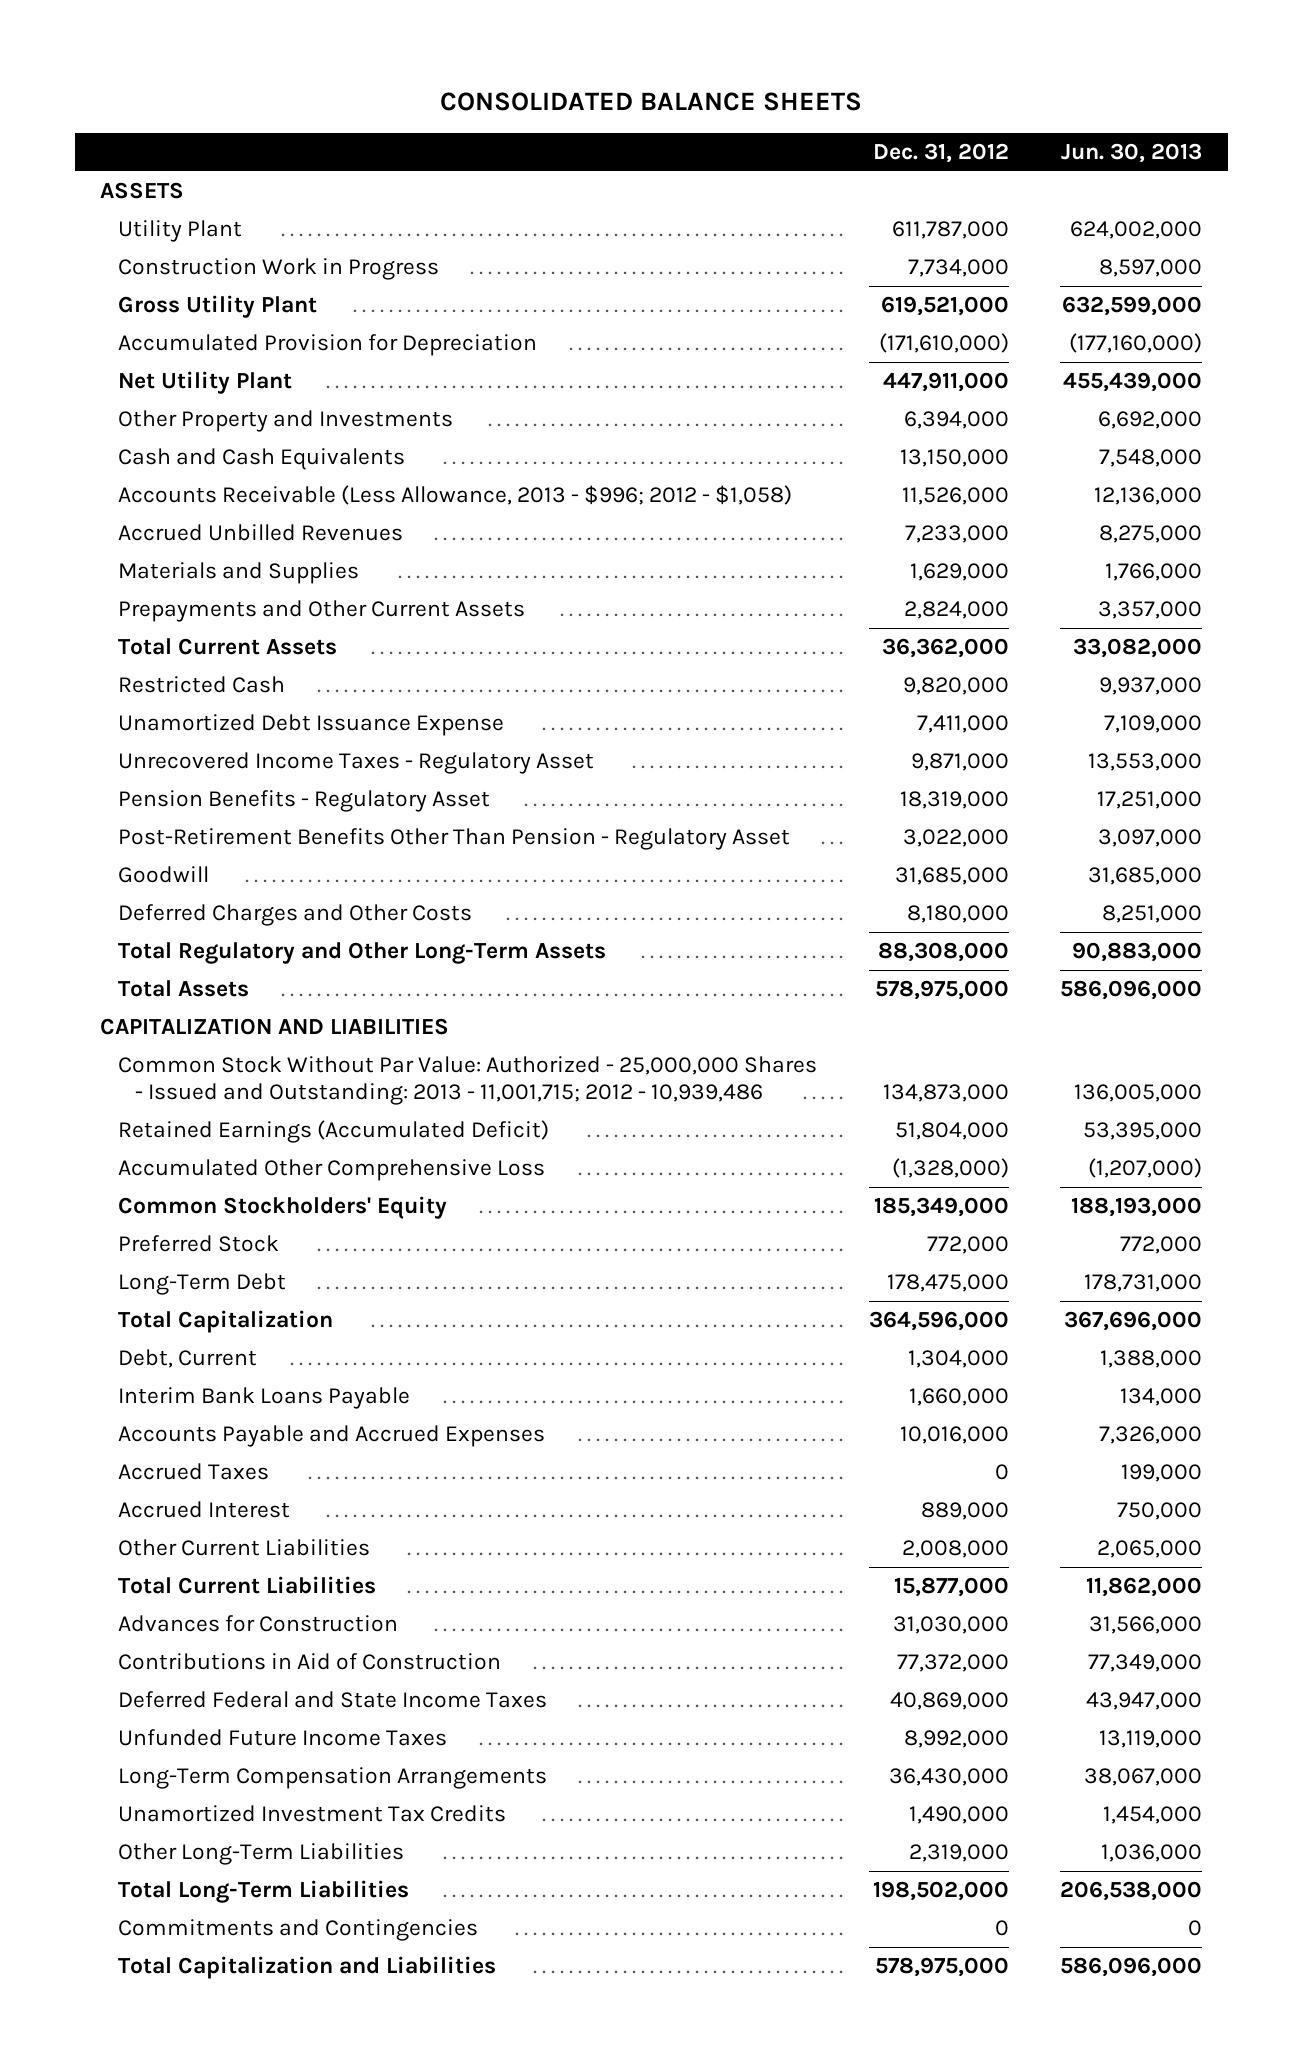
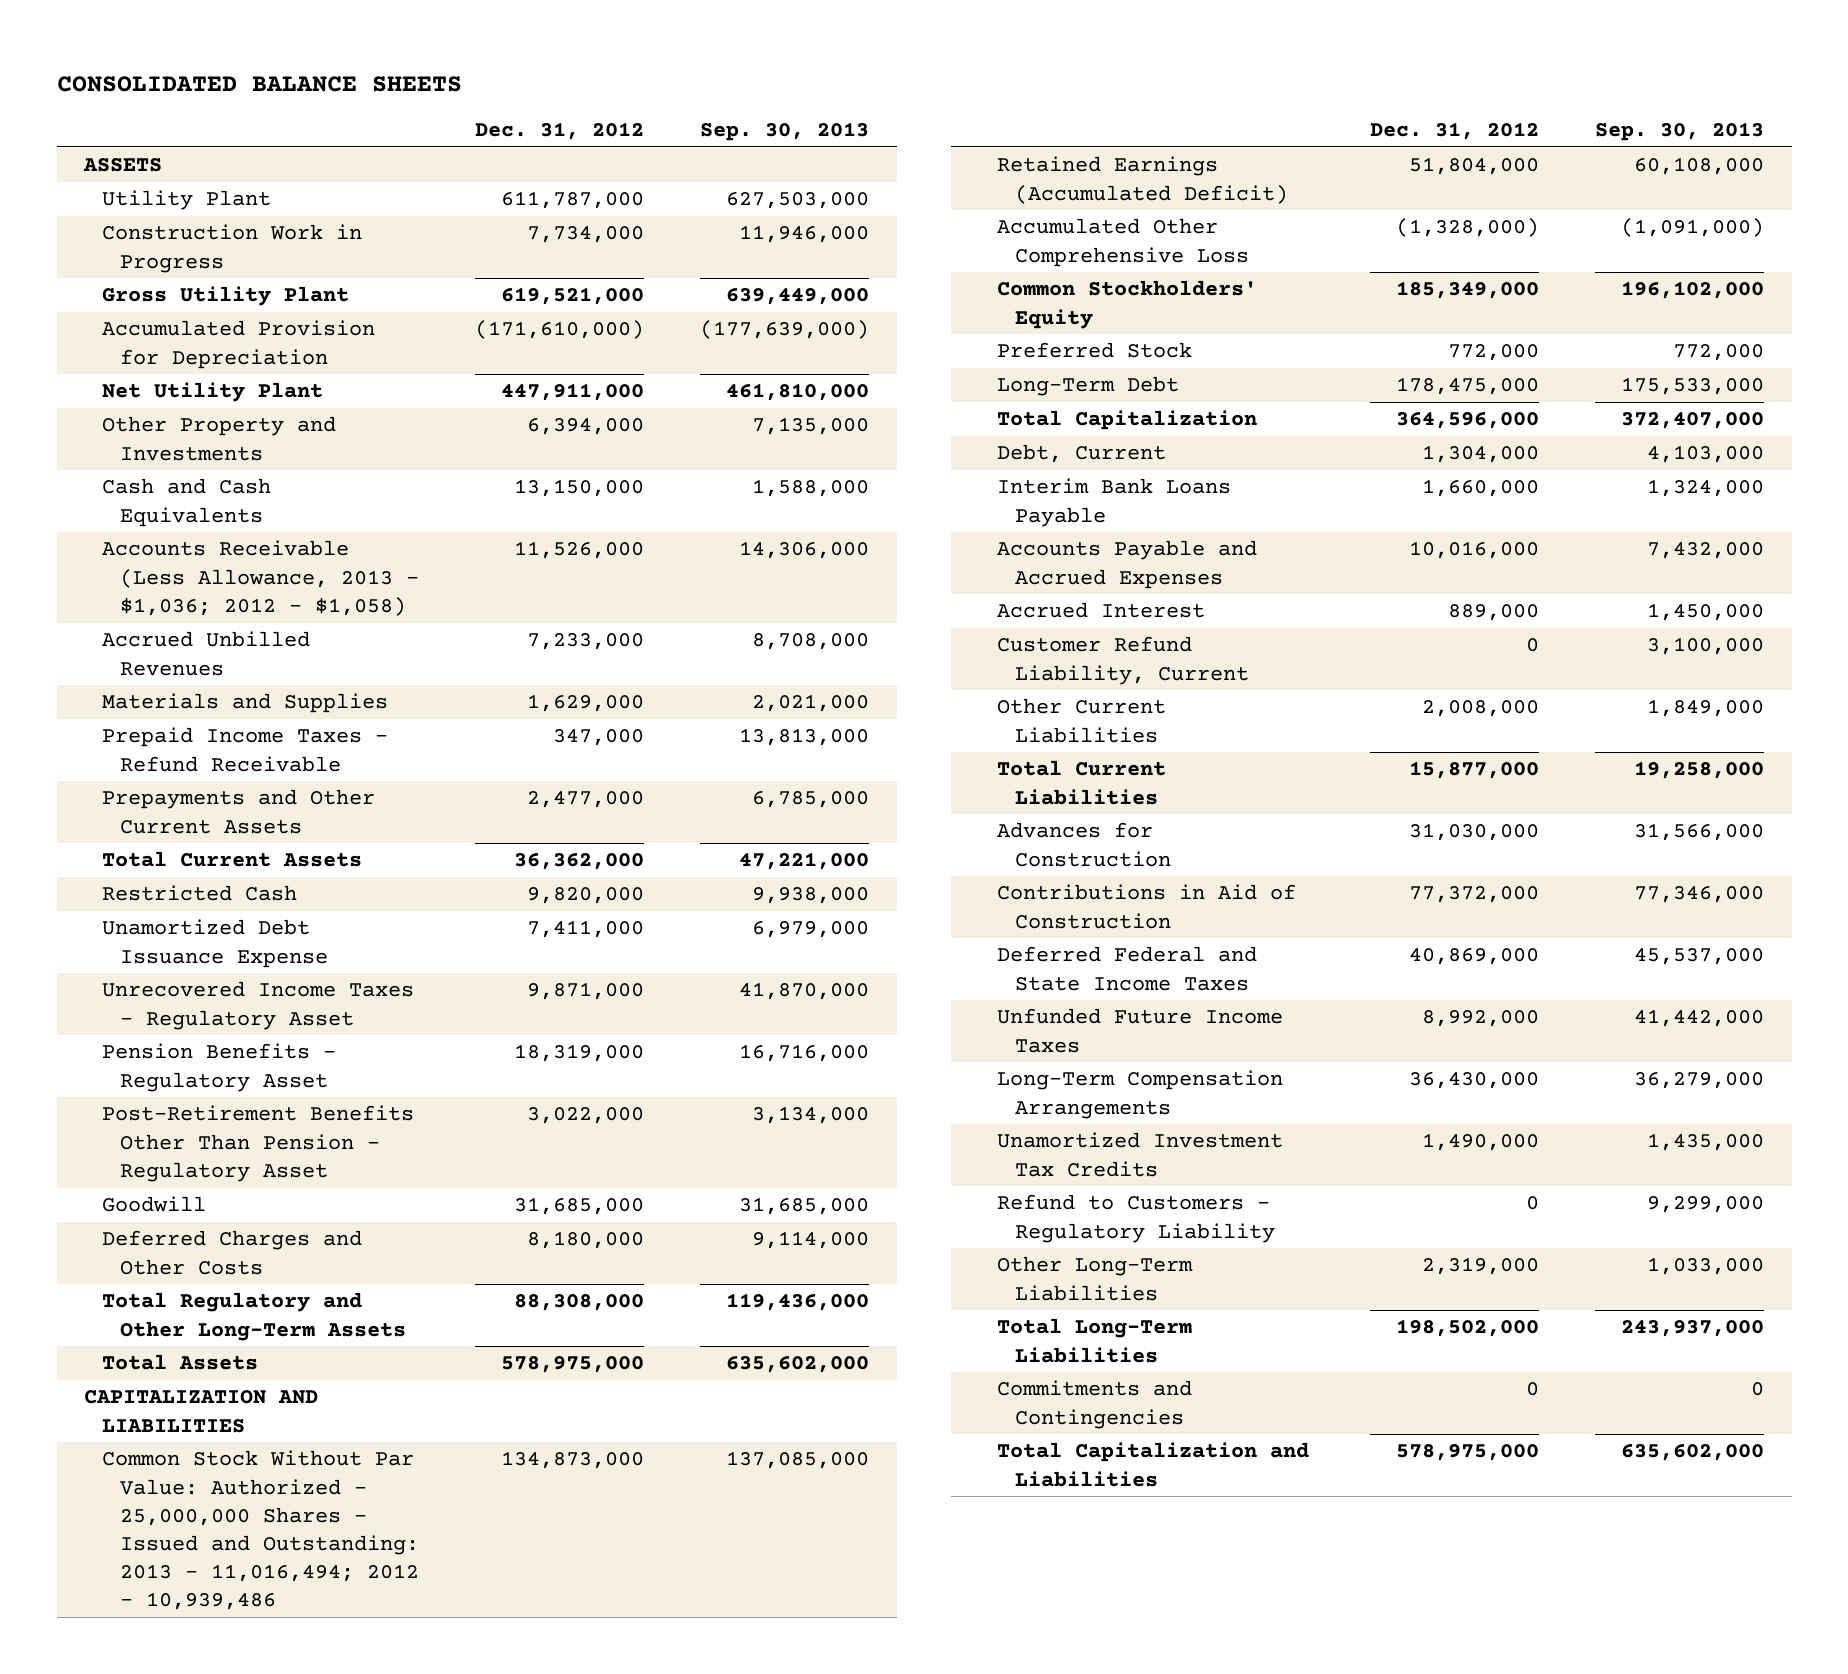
[1061,143,1203,164] Jun. 30, 2013 -> none
none -> [699,121,869,141] Sep. 30, 2013
[117,485,792,506] Accounts Receivable (Less Allowance, 2013 - $996; 2012 - $1,058) -> [102,540,420,616] Accounts Receivable (Less Allowance, 2013 - $1,036; 2012 - $1,058)
none -> [102,727,389,772] Prepaid Income Taxes - Refund Receivable
[903,601,1009,620] 2,824,000 -> [527,791,645,809] 2,477,000
[117,1056,817,1105] Common Stock Without Par Value: Authorized - 25,000,000 Shares - Issued and Outstanding: 2013 - 11,001,715; 2012 - 10,939,486 -> [102,1450,420,1611] Common Stock Without Par Value: Authorized - 25,000,000 Shares - Issued and Outstanding: 2013 - 11,016,494; 2012 - 10,939,486
[117,1463,269,1481] Accrued Taxes -> none
none -> [997,636,1250,685] Customer Refund Liability, Current
none -> [997,1194,1276,1243] Refund to Customers - Regulatory Liability

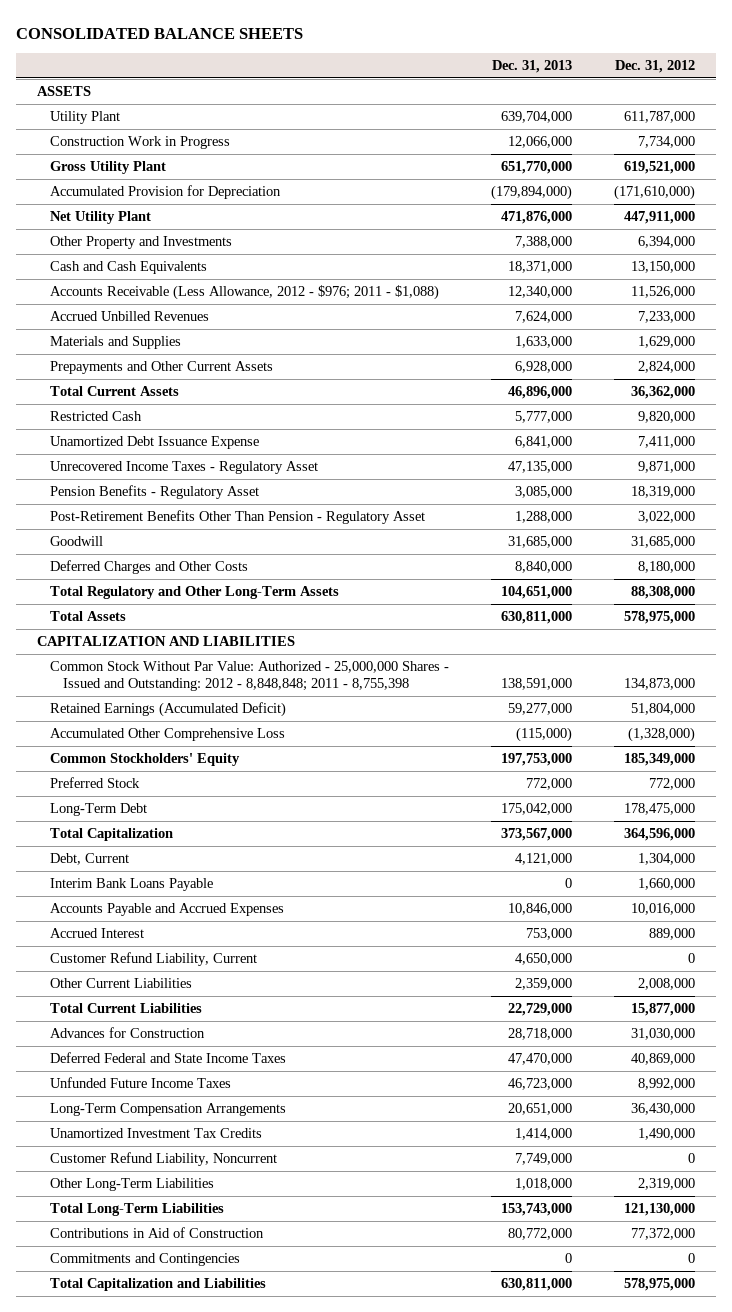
[699,121,869,141] Sep. 30, 2013 -> none
none -> [492,60,573,74] Dec. 31, 2013
[102,540,420,616] Accounts Receivable (Less Allowance, 2013 - $1,036; 2012 - $1,058) -> [50,285,440,301] Accounts Receivable (Less Allowance, 2012 - $976; 2011 - $1,088)
[102,727,389,772] Prepaid Income Taxes - Refund Receivable -> none
[527,791,645,809] 2,477,000 -> [637,361,695,374] 2,824,000
[102,1450,420,1611] Common Stock Without Par Value: Authorized - 25,000,000 Shares - Issued and Outstanding: 2013 - 11,016,494; 2012 - 10,939,486 -> [50,661,450,692] Common Stock Without Par Value: Authorized - 25,000,000 Shares - Issued and Outstanding: 2012 - 8,848,848; 2011 - 8,755,398
[997,1194,1276,1243] Refund to Customers - Regulatory Liability -> [50,1152,278,1167] Customer Refund Liability, Noncurrent
[1396,1319,1540,1338] 198,502,000 -> [623,1203,695,1217] 121,130,000
[997,884,1297,929] Contributions in Aid of Construction -> [50,1227,265,1239] Contributions in Aid of Construction

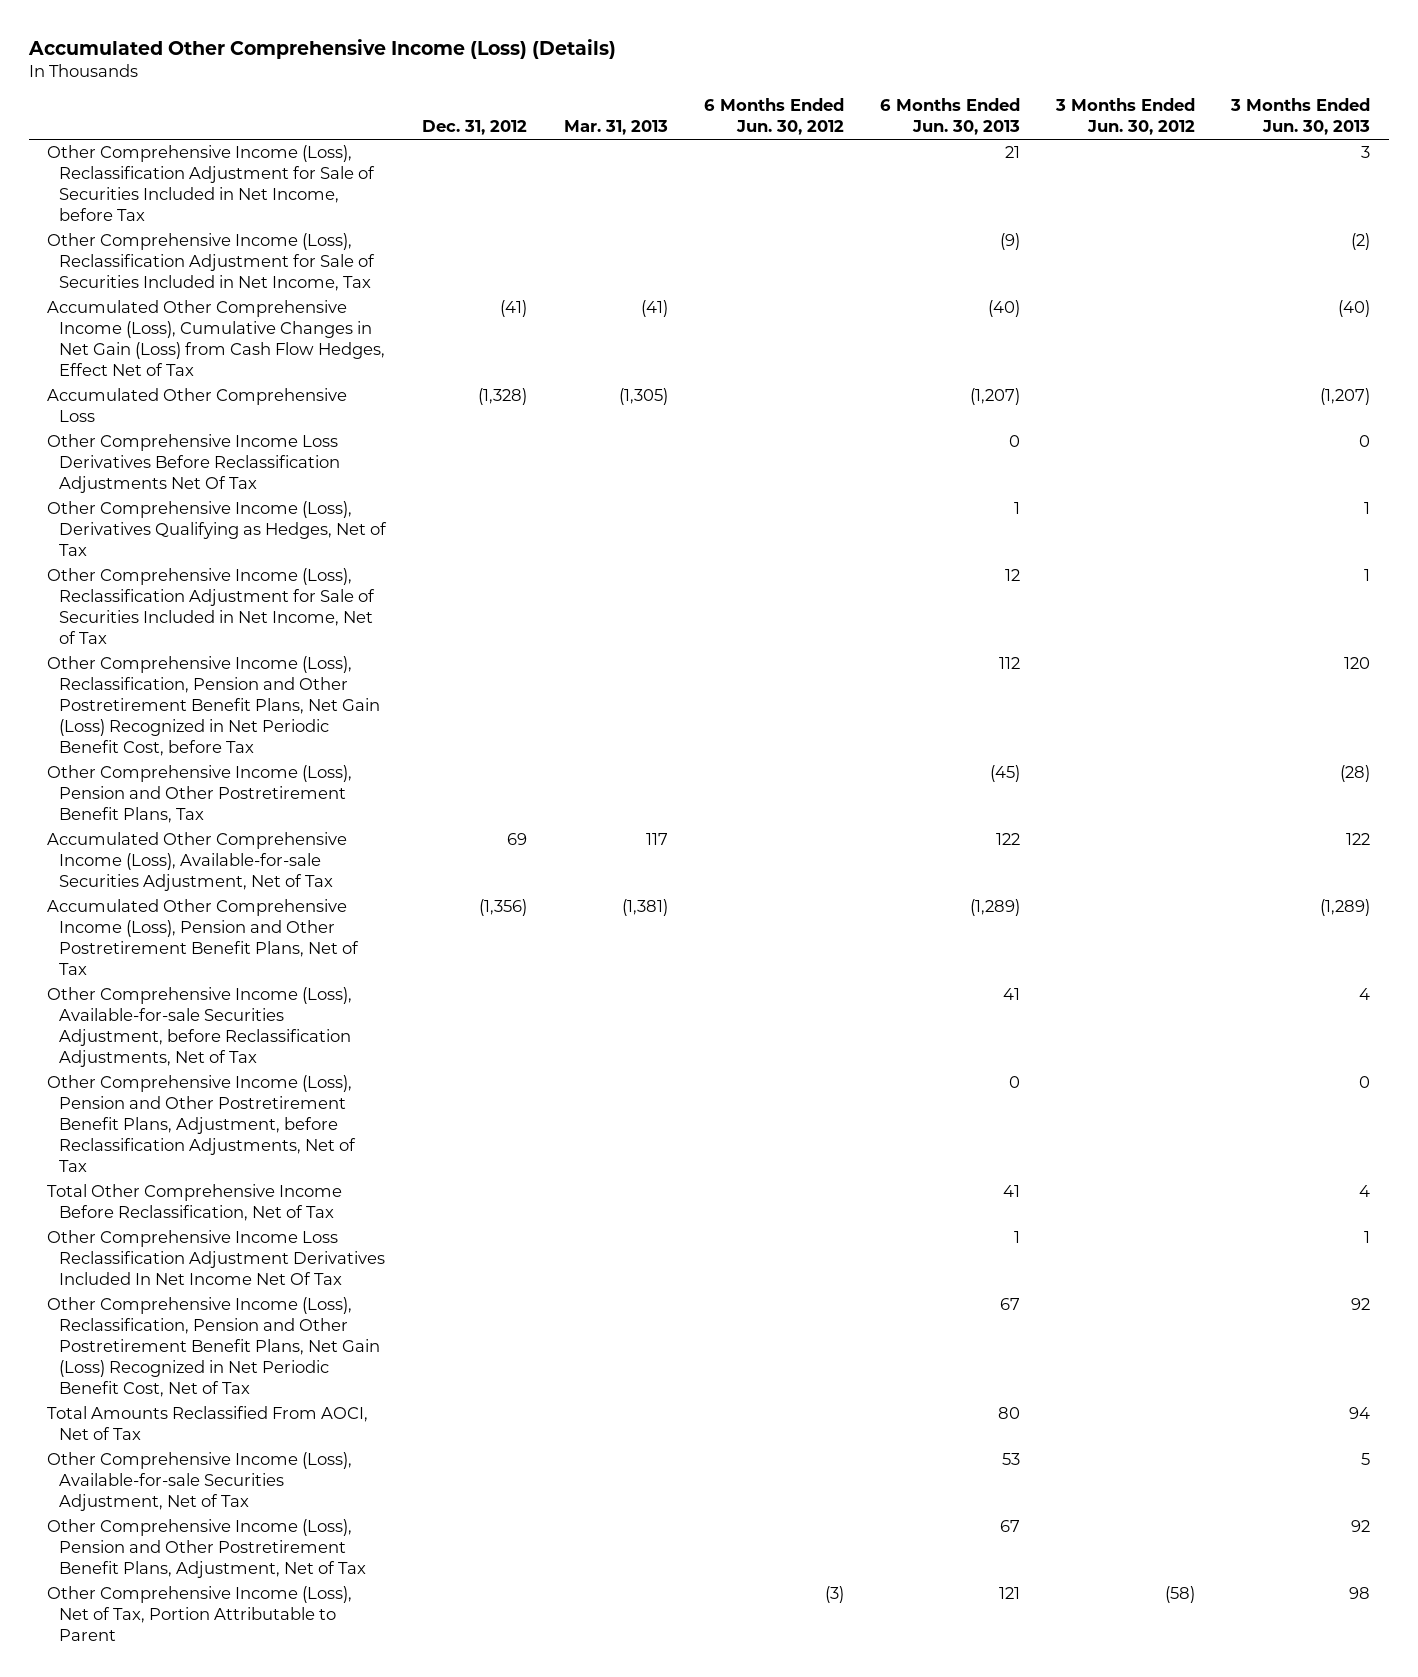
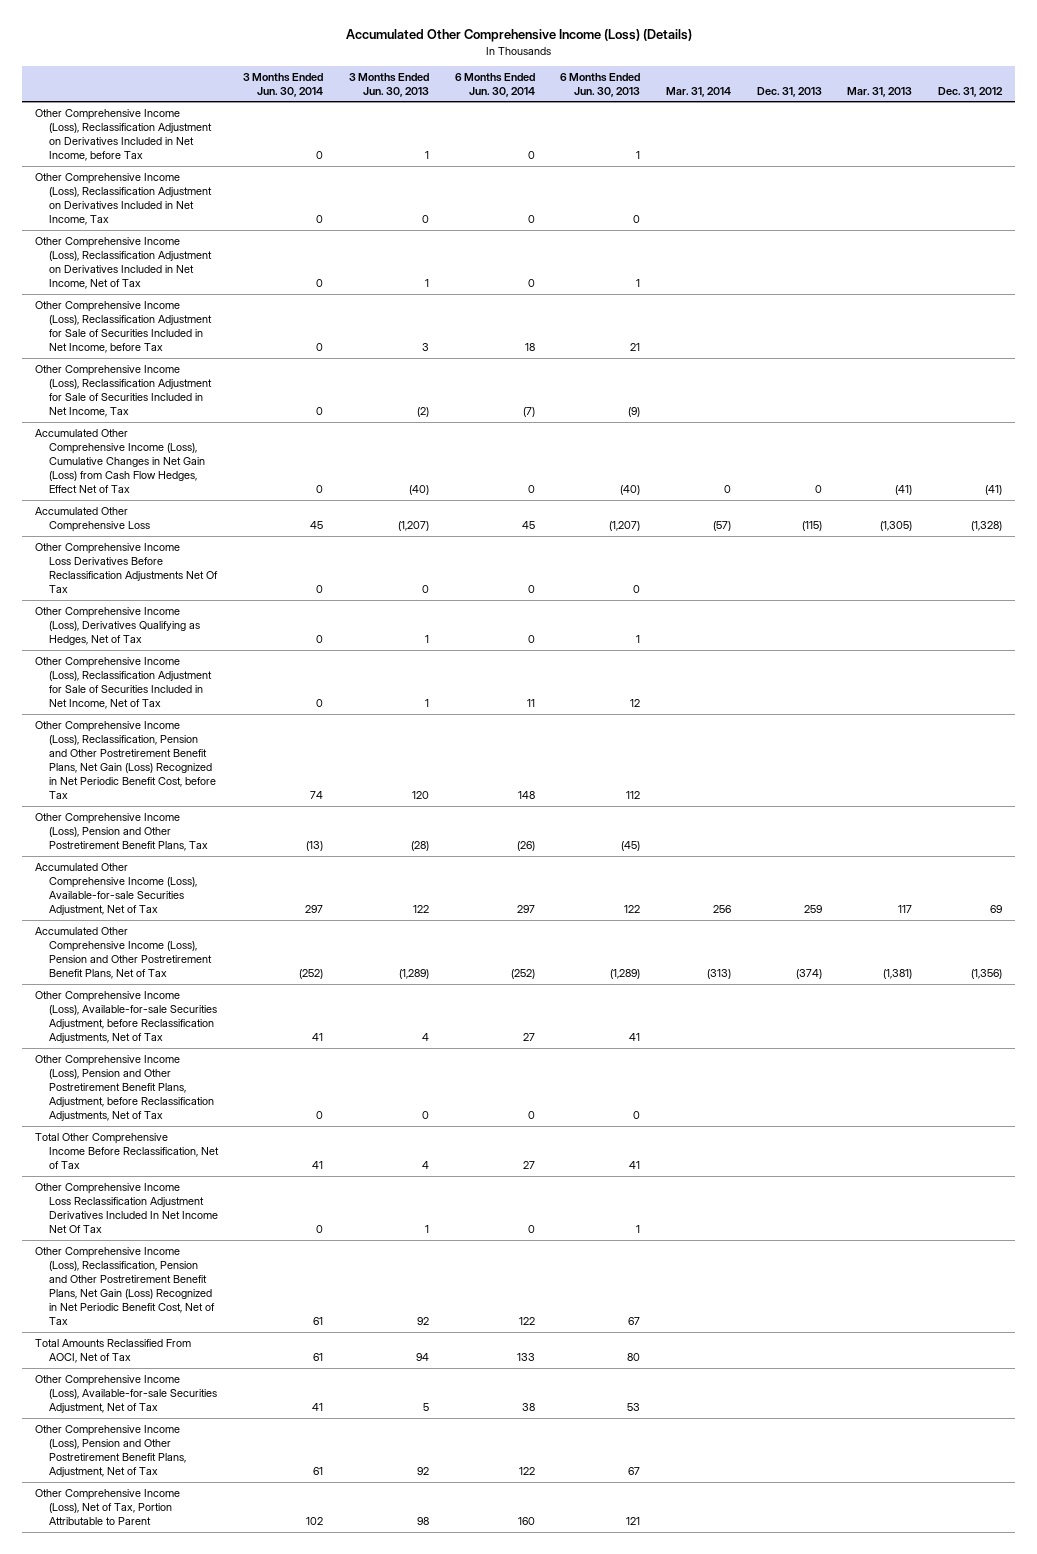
[703,98,844,136] 6 Months Ended Jun. 30, 2012 -> none
[1055,98,1196,136] 3 Months Ended Jun. 30, 2012 -> none
none -> [243,72,324,97] 3 Months Ended Jun. 30, 2014
none -> [454,72,535,97] 6 Months Ended Jun. 30, 2014
none -> [666,86,732,97] Mar. 31, 2014
none -> [756,86,822,97] Dec. 31, 2013
none -> [34,108,212,162] Other Comprehensive Income (Loss), Reclassification Adjustment on Derivatives Included in Net Income, before Tax
none -> [34,172,212,226] Other Comprehensive Income (Loss), Reclassification Adjustment on Derivatives Included in Net Income, Tax
none -> [34,236,212,290] Other Comprehensive Income (Loss), Reclassification Adjustment on Derivatives Included in Net Income, Net of Tax

